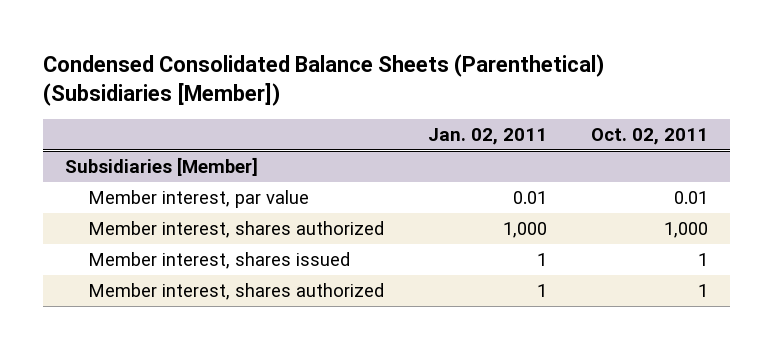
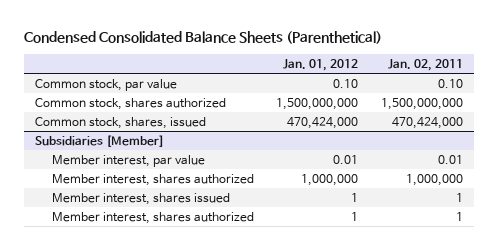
[43,53,605,106] Condensed Consolidated Balance Sheets (Parenthetical) (Subsidiaries [Member]) -> [23,31,382,45] Condensed Consolidated Balance Sheets (Parenthetical)
[591,128,709,146] Oct. 02, 2011 -> none
none -> [283,59,359,72] Jan. 01, 2012
none -> [34,78,177,91] Common stock, par value
none -> [34,97,226,110] Common stock, shares authorized
none -> [34,116,206,129] Common stock, shares, issued
[503,221,548,238] 1,000 -> [405,173,463,186] 1,000,000

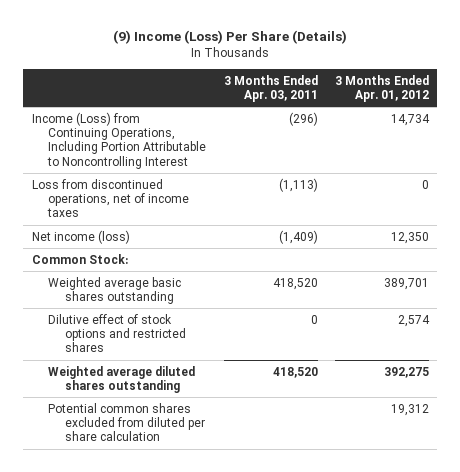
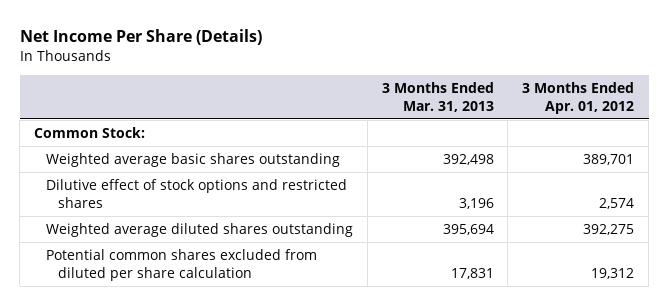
[113,30,348,45] (9) Income (Loss) Per Share (Details) -> [19,28,262,45] Net Income Per Share (Details)
[223,74,318,103] 3 Months Ended Apr. 03, 2011 -> none
none -> [381,81,494,112] 3 Months Ended Mar. 31, 2013
[31,111,207,169] Income (Loss) from Continuing Operations, Including Portion Attributable to Noncontrolling Interest -> none
[31,178,190,218] Loss from discontinued operations, net of income taxes -> none
[31,229,130,244] Net income (loss) -> none

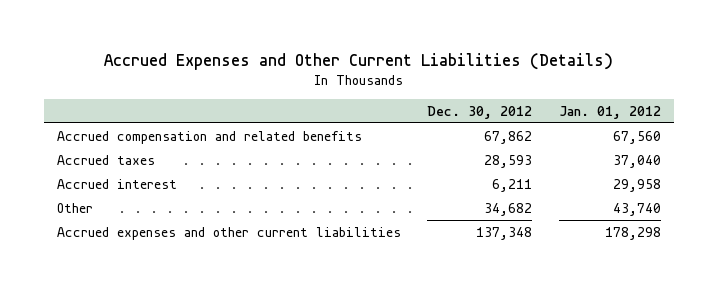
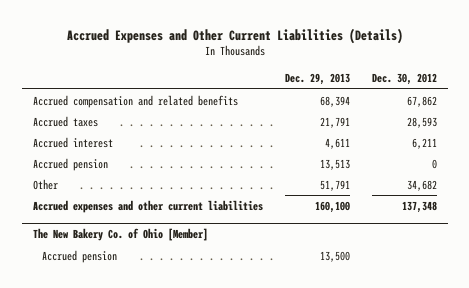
[558,105,661,119] Jan. 01, 2012 -> none
none -> [284,72,350,85] Dec. 29, 2013
none -> [32,157,108,171] Accrued pension
none -> [32,228,208,242] The New Bakery Co. of Ohio [Member]
none -> [41,249,117,263] Accrued pension

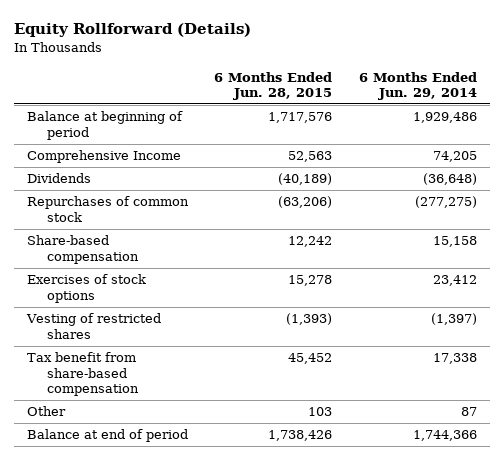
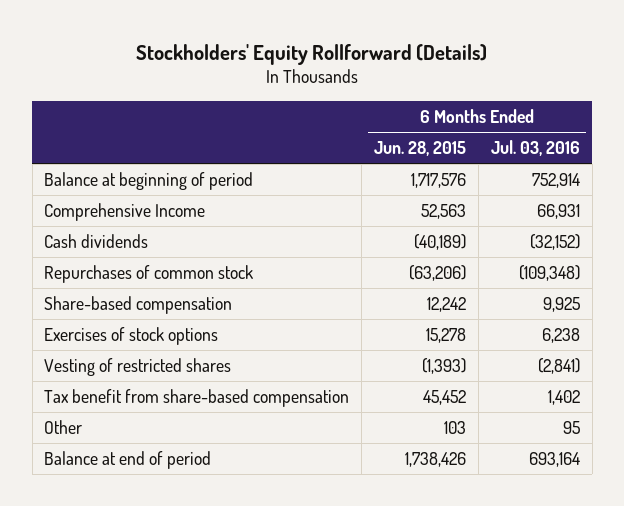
[13,23,251,38] Equity Rollforward (Details) -> [136,43,488,65] Stockholders' Equity Rollforward (Details)
[358,71,477,101] 6 Months Ended Jun. 29, 2014 -> none
none -> [490,140,580,157] Jul. 03, 2016
[26,173,91,184] Dividends -> [44,233,149,248] Cash dividends

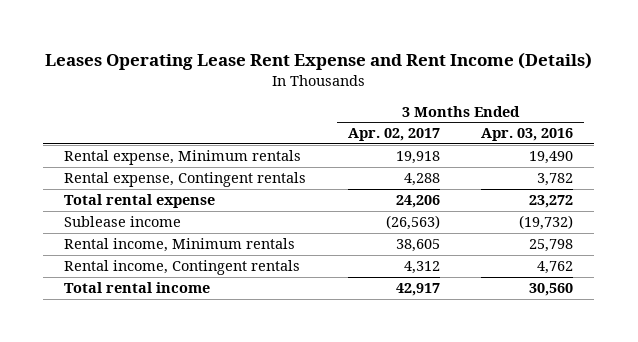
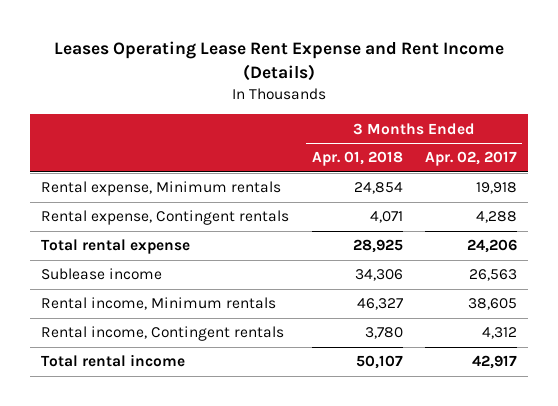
[481,128,574,142] Apr. 03, 2016 -> none
none -> [311,151,403,167] Apr. 01, 2018
[385,215,440,231] (26,563) -> [468,269,517,282] 26,563

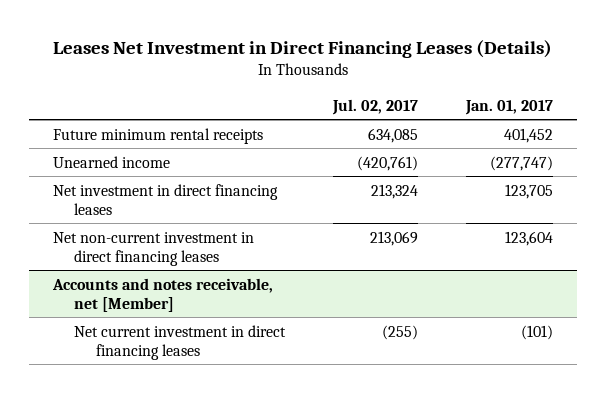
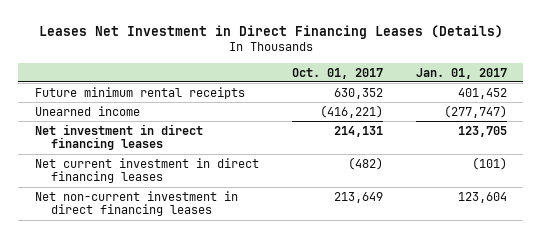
[332,98,419,115] Jul. 02, 2017 -> none
none -> [291,67,383,79] Oct. 01, 2017
[51,277,273,312] Accounts and notes receivable, net [Member] -> none
[52,231,254,266] Net non-current investment in direct financing leases -> [34,190,238,217] Net non-current investment in direct financing leases

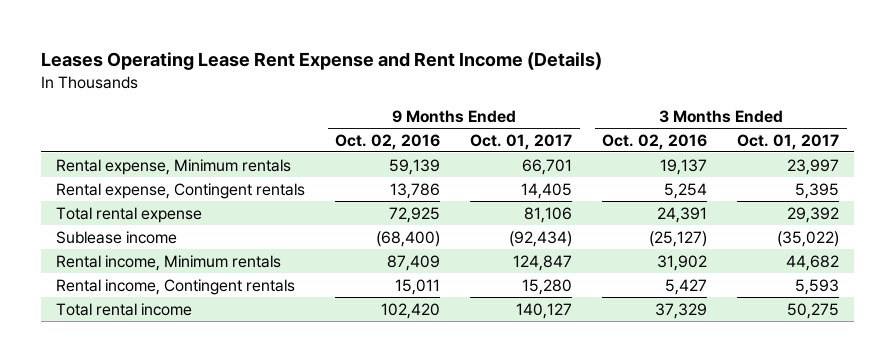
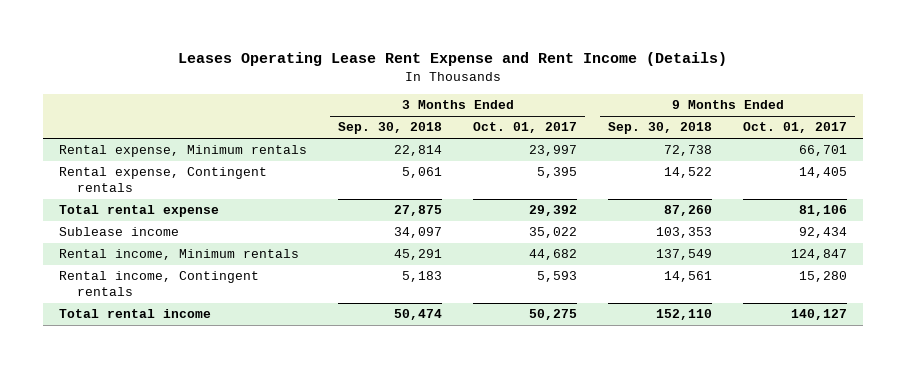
[335,133,441,150] Oct. 02, 2016 -> none
[602,133,708,150] Oct. 02, 2016 -> none
none -> [337,122,442,135] Sep. 30, 2018
none -> [608,122,713,135] Sep. 30, 2018
[509,230,573,247] (92,434) -> [799,227,848,239] 92,434
[777,230,840,247] (35,022) -> [529,227,578,239] 35,022

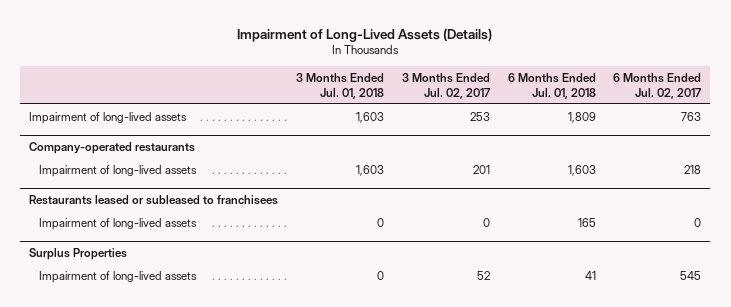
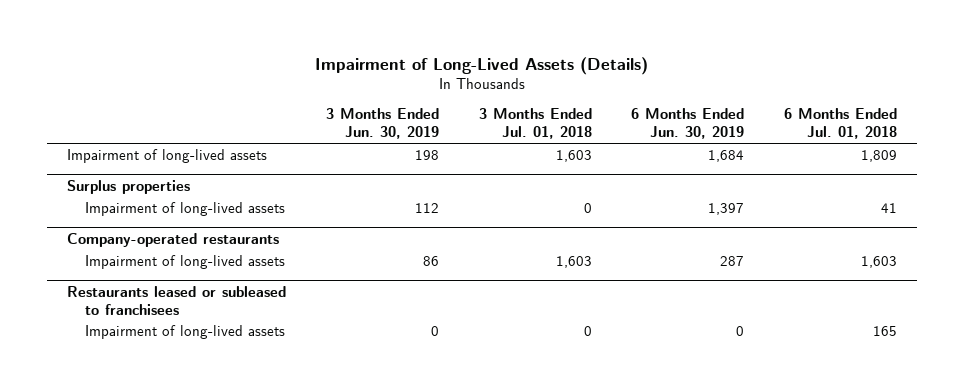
[401,72,490,99] 3 Months Ended Jul. 02, 2017 -> none
[613,72,702,99] 6 Months Ended Jul. 02, 2017 -> none
none -> [325,108,439,140] 3 Months Ended Jun. 30, 2019
none -> [631,108,745,140] 6 Months Ended Jun. 30, 2019
none -> [67,179,191,194] Surplus properties
none -> [84,201,285,216] Impairment of long-lived assets
[29,248,128,261] Surplus Properties -> none
[39,270,198,283] Impairment of long-lived assets -> none

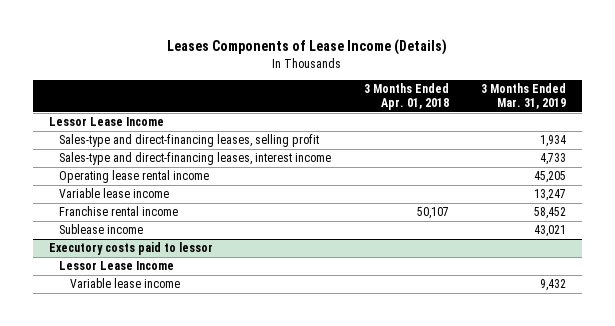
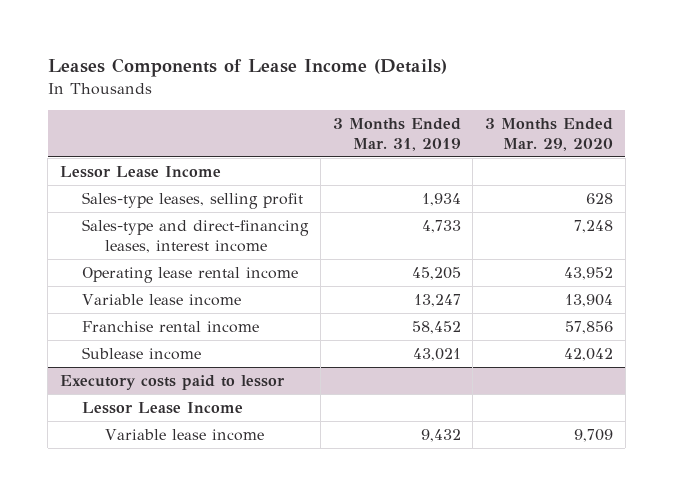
[363,83,449,111] 3 Months Ended Apr. 01, 2018 -> none
none -> [485,117,614,151] 3 Months Ended Mar. 29, 2020
[59,134,320,148] Sales-type and direct-financing leases, selling profit -> [82,191,304,209] Sales-type leases, selling profit

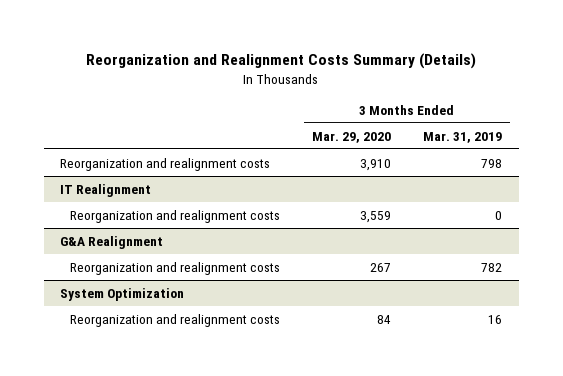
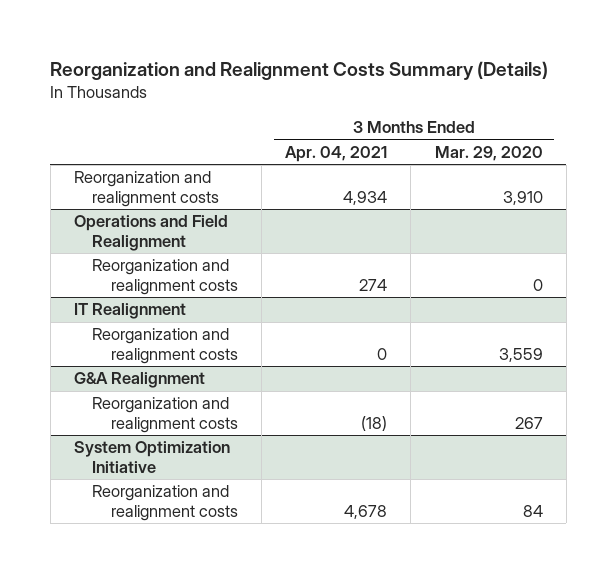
[423,131,503,143] Mar. 31, 2019 -> none
none -> [285,145,388,162] Apr. 04, 2021
none -> [73,215,228,251] Operations and Field Realignment
none -> [92,259,239,295] Reorganization and realignment costs
[60,287,185,301] System Optimization -> [73,441,230,473] System Optimization Initiative

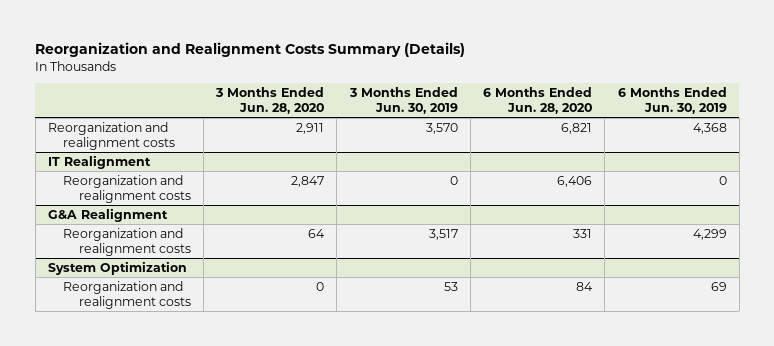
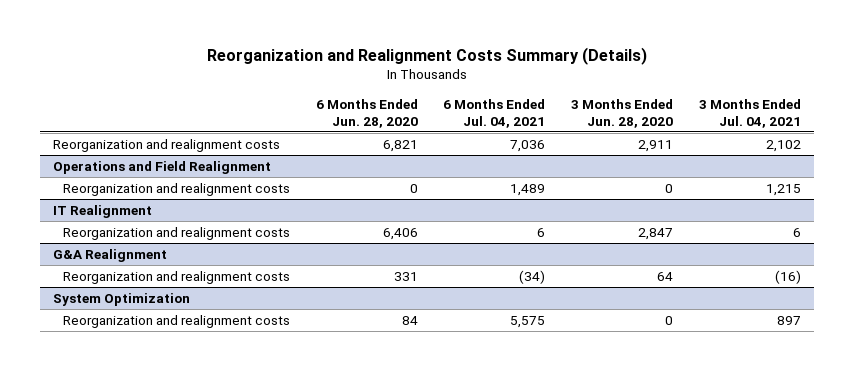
[348,86,458,114] 3 Months Ended Jun. 30, 2019 -> none
[617,86,727,114] 6 Months Ended Jun. 30, 2019 -> none
none -> [443,99,546,128] 6 Months Ended Jul. 04, 2021
none -> [699,99,802,128] 3 Months Ended Jul. 04, 2021
none -> [52,161,271,175] Operations and Field Realignment
none -> [62,183,290,197] Reorganization and realignment costs

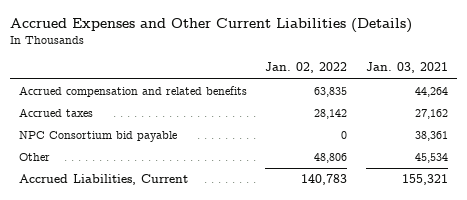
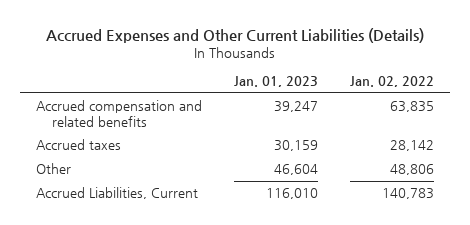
[365,62,448,74] Jan. 03, 2021 -> none
none -> [234,76,319,88] Jan. 01, 2023
[18,131,177,143] NPC Consortium bid payable -> none

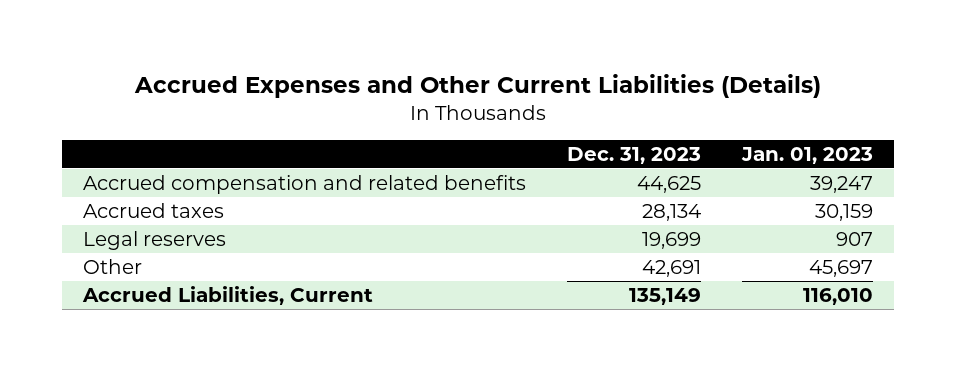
[350,76,435,88] Jan. 02, 2022 -> none
none -> [566,146,701,164] Dec. 31, 2023
none -> [82,231,226,251] Legal reserves
[274,164,319,176] 46,604 -> [809,260,874,278] 45,697

